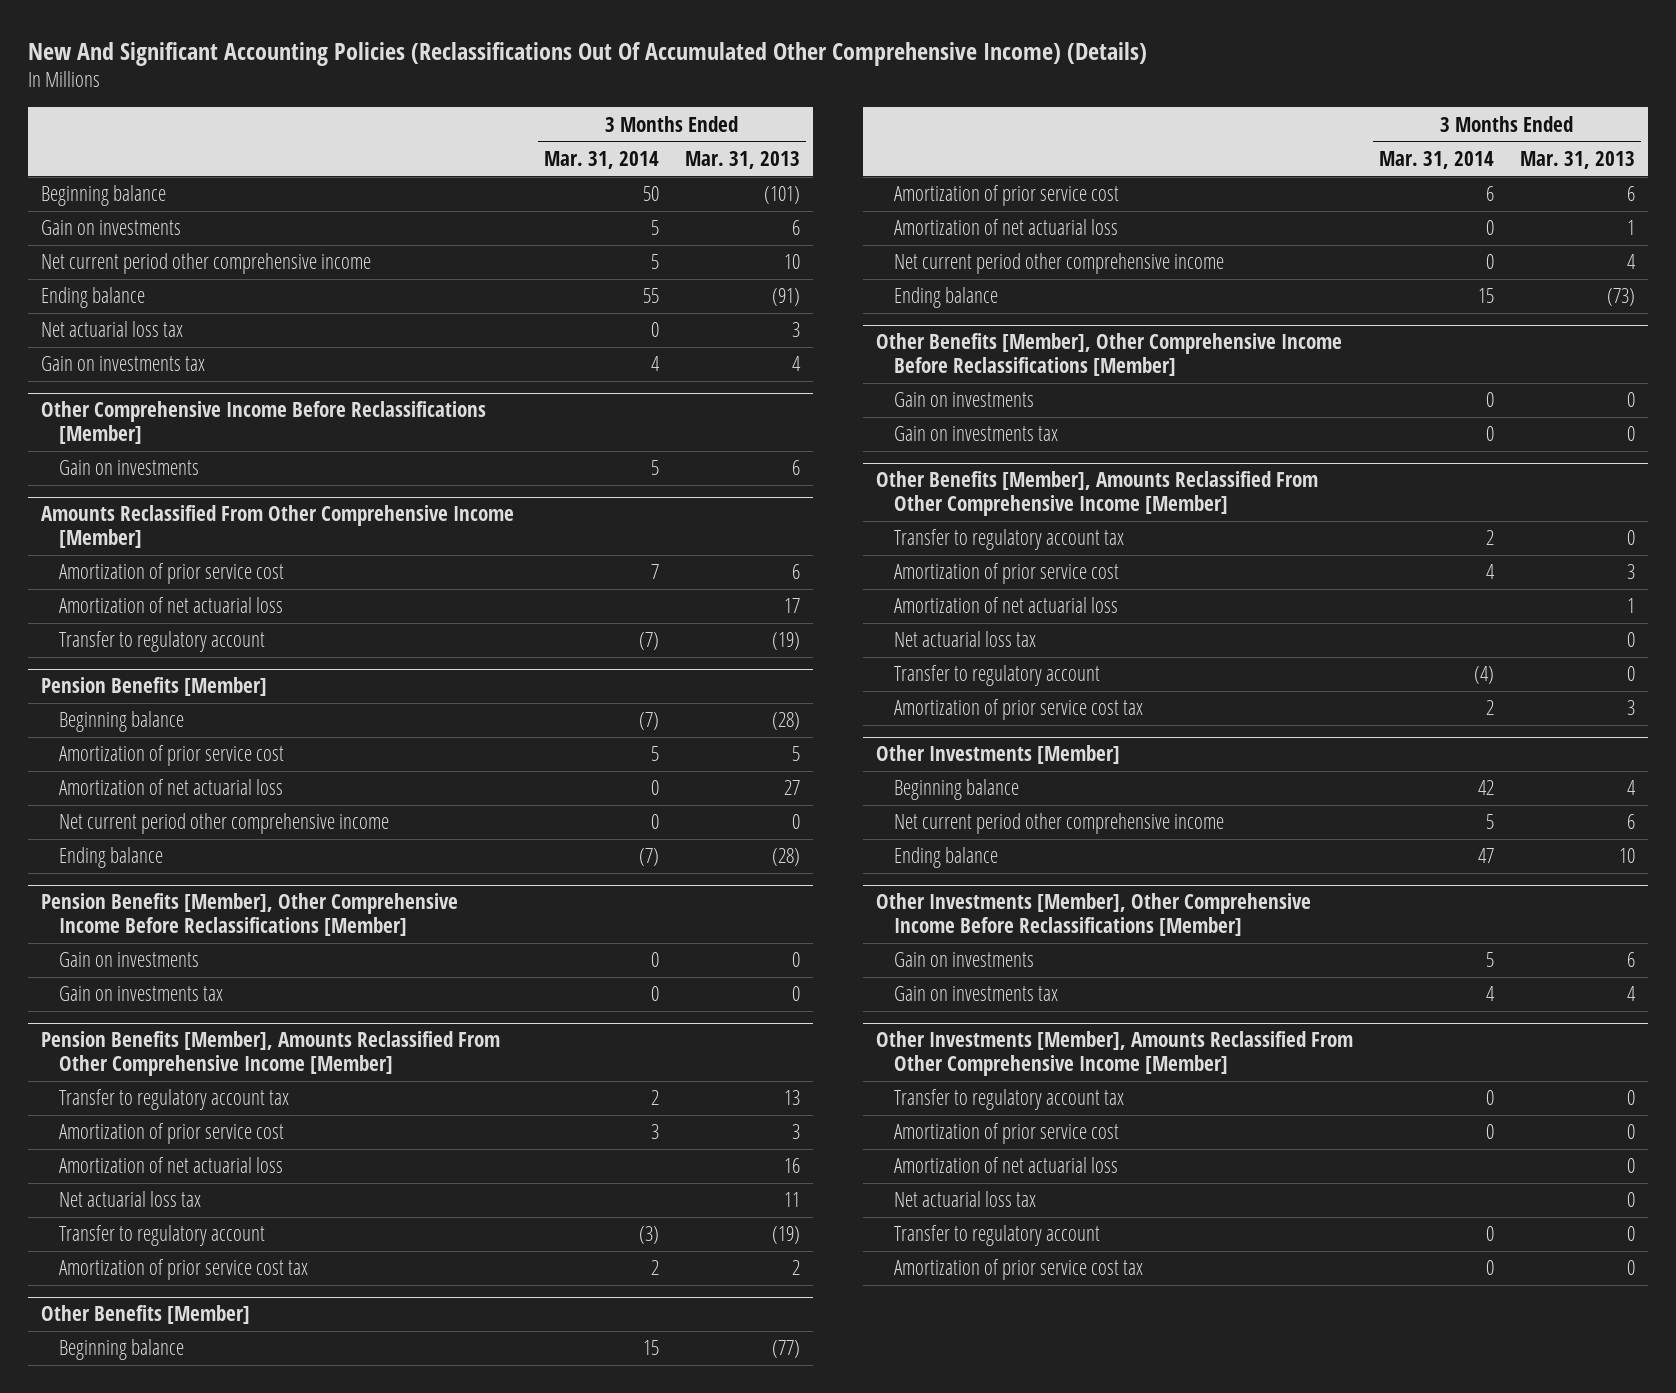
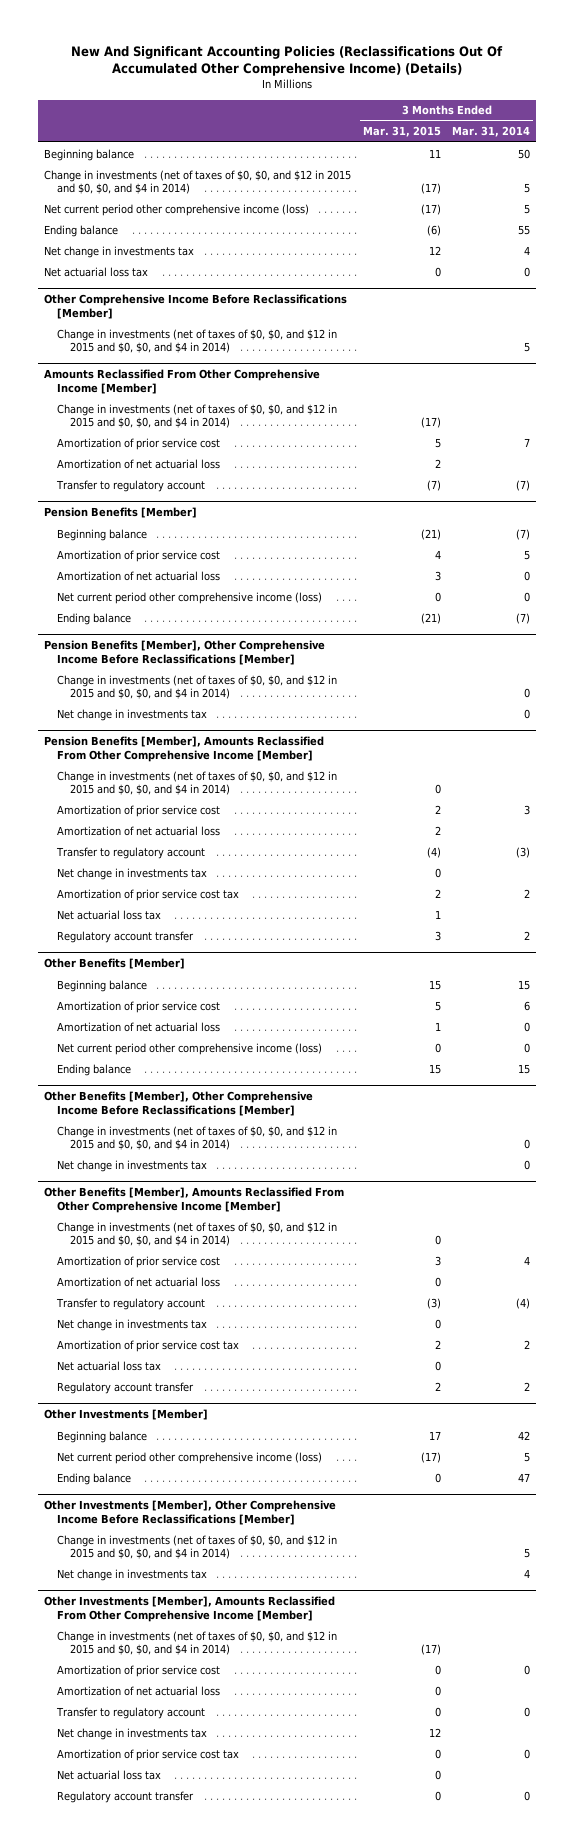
[684,151,800,170] Mar. 31, 2013 -> none
none -> [362,126,441,138] Mar. 31, 2015
[41,220,182,236] Gain on investments -> [44,169,352,195] Change in investments (net of taxes of $0, $0, and $12 in 2015 and $0, $0, and $4 in 2014)
[41,253,372,275] Net current period other comprehensive income -> [44,203,310,216] Net current period other comprehensive income (loss)
none -> [44,245,195,258] Net change in investments tax
[41,356,206,372] Gain on investments tax -> none
[59,460,200,476] Gain on investments -> [56,328,337,354] Change in investments (net of taxes of $0, $0, and $12 in 2015 and $0, $0, and $4 in 2014)
none -> [56,403,337,429] Change in investments (net of taxes of $0, $0, and $12 in 2015 and $0, $0, and $4 in 2014)
[59,813,390,835] Net current period other comprehensive income -> [56,591,322,604] Net current period other comprehensive income (loss)
[59,952,200,968] Gain on investments -> [56,674,337,700] Change in investments (net of taxes of $0, $0, and $12 in 2015 and $0, $0, and $4 in 2014)
[59,986,224,1002] Gain on investments tax -> [56,708,207,721] Net change in investments tax
[59,1089,290,1111] Transfer to regulatory account tax -> none
none -> [56,770,337,796] Change in investments (net of taxes of $0, $0, and $12 in 2015 and $0, $0, and $4 in 2014)
none -> [56,867,207,880] Net change in investments tax
[59,1191,202,1208] Net actuarial loss tax -> [56,909,161,920] Net actuarial loss tax
none -> [56,930,194,943] Regulatory account transfer
[894,253,1225,275] Net current period other comprehensive income -> [56,1042,322,1055] Net current period other comprehensive income (loss)
[894,392,1035,408] Gain on investments -> [56,1125,337,1151] Change in investments (net of taxes of $0, $0, and $12 in 2015 and $0, $0, and $4 in 2014)
[894,426,1059,442] Gain on investments tax -> [56,1159,207,1172] Net change in investments tax
[894,529,1125,551] Transfer to regulatory account tax -> none
none -> [56,1221,337,1247] Change in investments (net of taxes of $0, $0, and $12 in 2015 and $0, $0, and $4 in 2014)
none -> [56,1318,207,1331] Net change in investments tax
[894,631,1037,648] Net actuarial loss tax -> [56,1360,161,1371] Net actuarial loss tax
none -> [56,1381,194,1394] Regulatory account transfer
[894,813,1225,835] Net current period other comprehensive income -> [56,1451,322,1464] Net current period other comprehensive income (loss)
[894,952,1035,968] Gain on investments -> [56,1534,337,1560] Change in investments (net of taxes of $0, $0, and $12 in 2015 and $0, $0, and $4 in 2014)
[894,986,1059,1002] Gain on investments tax -> [56,1568,207,1581] Net change in investments tax
[894,1089,1125,1111] Transfer to regulatory account tax -> none
none -> [56,1630,337,1656] Change in investments (net of taxes of $0, $0, and $12 in 2015 and $0, $0, and $4 in 2014)
none -> [56,1727,207,1740] Net change in investments tax
[894,1191,1037,1208] Net actuarial loss tax -> [56,1769,161,1780] Net actuarial loss tax
none -> [56,1790,194,1803] Regulatory account transfer

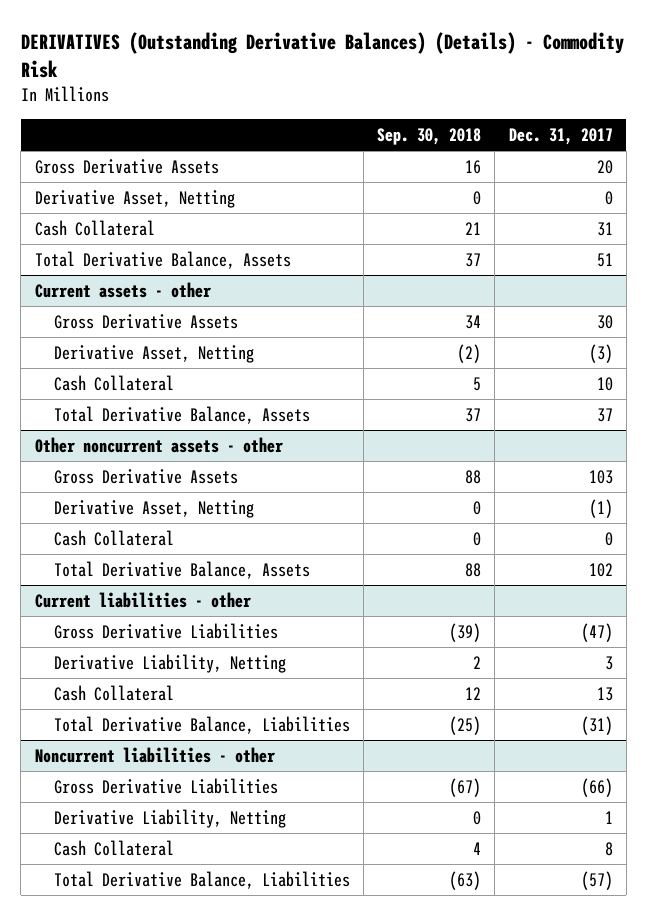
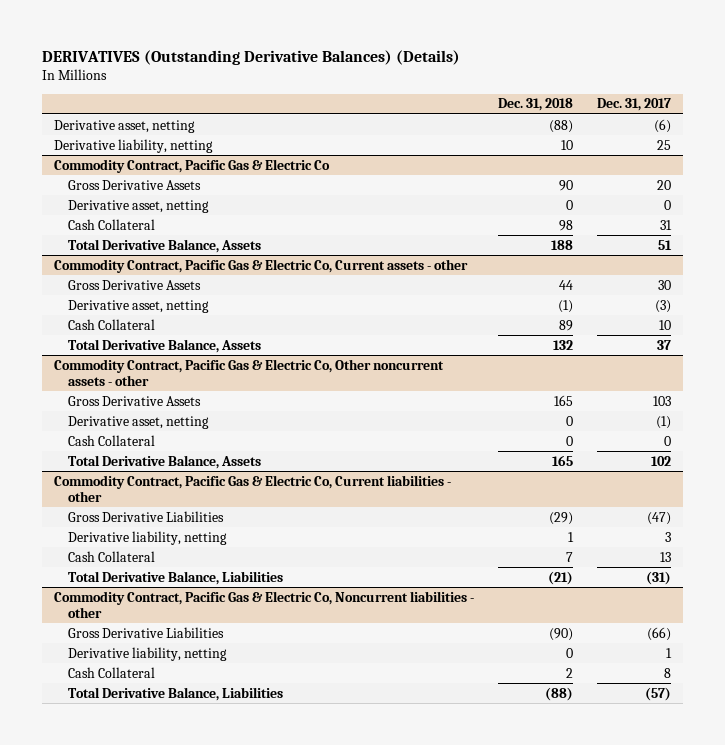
[20,31,624,78] DERIVATIVES (Outstanding Derivative Balances) (Details) - Commodity Risk -> [41,50,460,66] DERIVATIVES (Outstanding Derivative Balances) (Details)
[377,127,482,145] Sep. 30, 2018 -> none
none -> [497,98,573,112] Dec. 31, 2018
none -> [53,119,195,133] Derivative asset, netting
none -> [53,138,213,153] Derivative liability, netting
none -> [53,158,330,173] Commodity Contract, Pacific Gas & Electric Co
[34,190,235,209] Derivative Asset, Netting -> [68,199,210,213] Derivative asset, netting
[34,282,211,299] Current assets - other -> none
none -> [53,258,468,273] Commodity Contract, Pacific Gas & Electric Co, Current assets - other
[53,345,254,364] Derivative Asset, Netting -> [68,299,210,313] Derivative asset, netting
[34,437,283,454] Other noncurrent assets - other -> none
none -> [53,358,444,387] Commodity Contract, Pacific Gas & Electric Co, Other noncurrent assets - other
[53,500,254,519] Derivative Asset, Netting -> [68,415,210,429] Derivative asset, netting
[34,592,251,609] Current liabilities - other -> none
none -> [53,474,451,503] Commodity Contract, Pacific Gas & Electric Co, Current liabilities - other
[53,654,286,674] Derivative Liability, Netting -> [68,530,228,545] Derivative liability, netting
[34,747,275,764] Noncurrent liabilities - other -> none
none -> [53,590,474,619] Commodity Contract, Pacific Gas & Electric Co, Noncurrent liabilities - other
[53,809,286,829] Derivative Liability, Netting -> [68,646,228,661] Derivative liability, netting

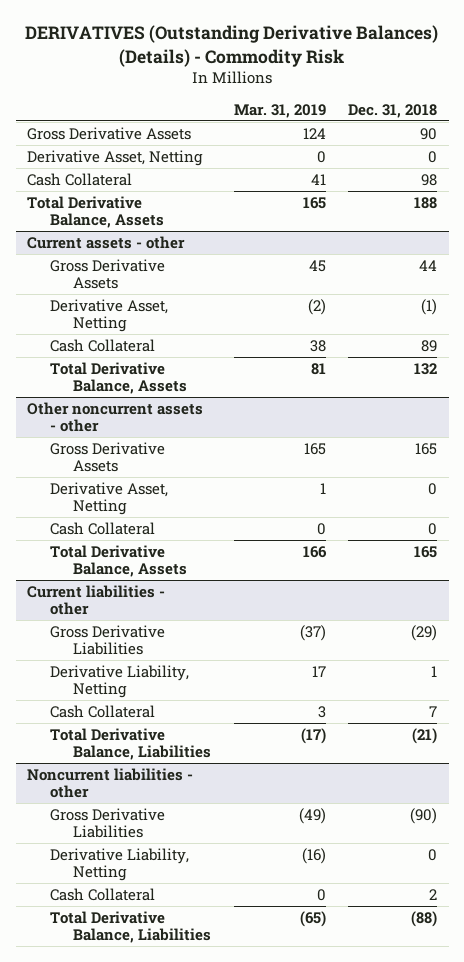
[41,50,460,66] DERIVATIVES (Outstanding Derivative Balances) (Details) -> [25,25,439,67] DERIVATIVES (Outstanding Derivative Balances) (Details) - Commodity Risk
[597,98,672,112] Dec. 31, 2017 -> none
none -> [233,103,326,118] Mar. 31, 2019
[53,119,195,133] Derivative asset, netting -> none
[53,138,213,153] Derivative liability, netting -> none
[53,158,330,173] Commodity Contract, Pacific Gas & Electric Co -> none
[68,199,210,213] Derivative asset, netting -> [27,149,204,166] Derivative Asset, Netting
[53,258,468,273] Commodity Contract, Pacific Gas & Electric Co, Current assets - other -> none
none -> [27,235,186,249] Current assets - other
[68,299,210,313] Derivative asset, netting -> [50,298,169,333] Derivative Asset, Netting
[53,358,444,387] Commodity Contract, Pacific Gas & Electric Co, Other noncurrent assets - other -> none
none -> [27,401,204,433] Other noncurrent assets - other
[68,415,210,429] Derivative asset, netting -> [50,481,169,516] Derivative Asset, Netting
[53,474,451,503] Commodity Contract, Pacific Gas & Electric Co, Current liabilities - other -> none
none -> [27,584,166,616] Current liabilities - other
[68,530,228,545] Derivative liability, netting -> [50,664,190,699] Derivative Liability, Netting
[53,590,474,619] Commodity Contract, Pacific Gas & Electric Co, Noncurrent liabilities - other -> none
none -> [27,767,194,799] Noncurrent liabilities - other
[68,646,228,661] Derivative liability, netting -> [50,847,190,882] Derivative Liability, Netting

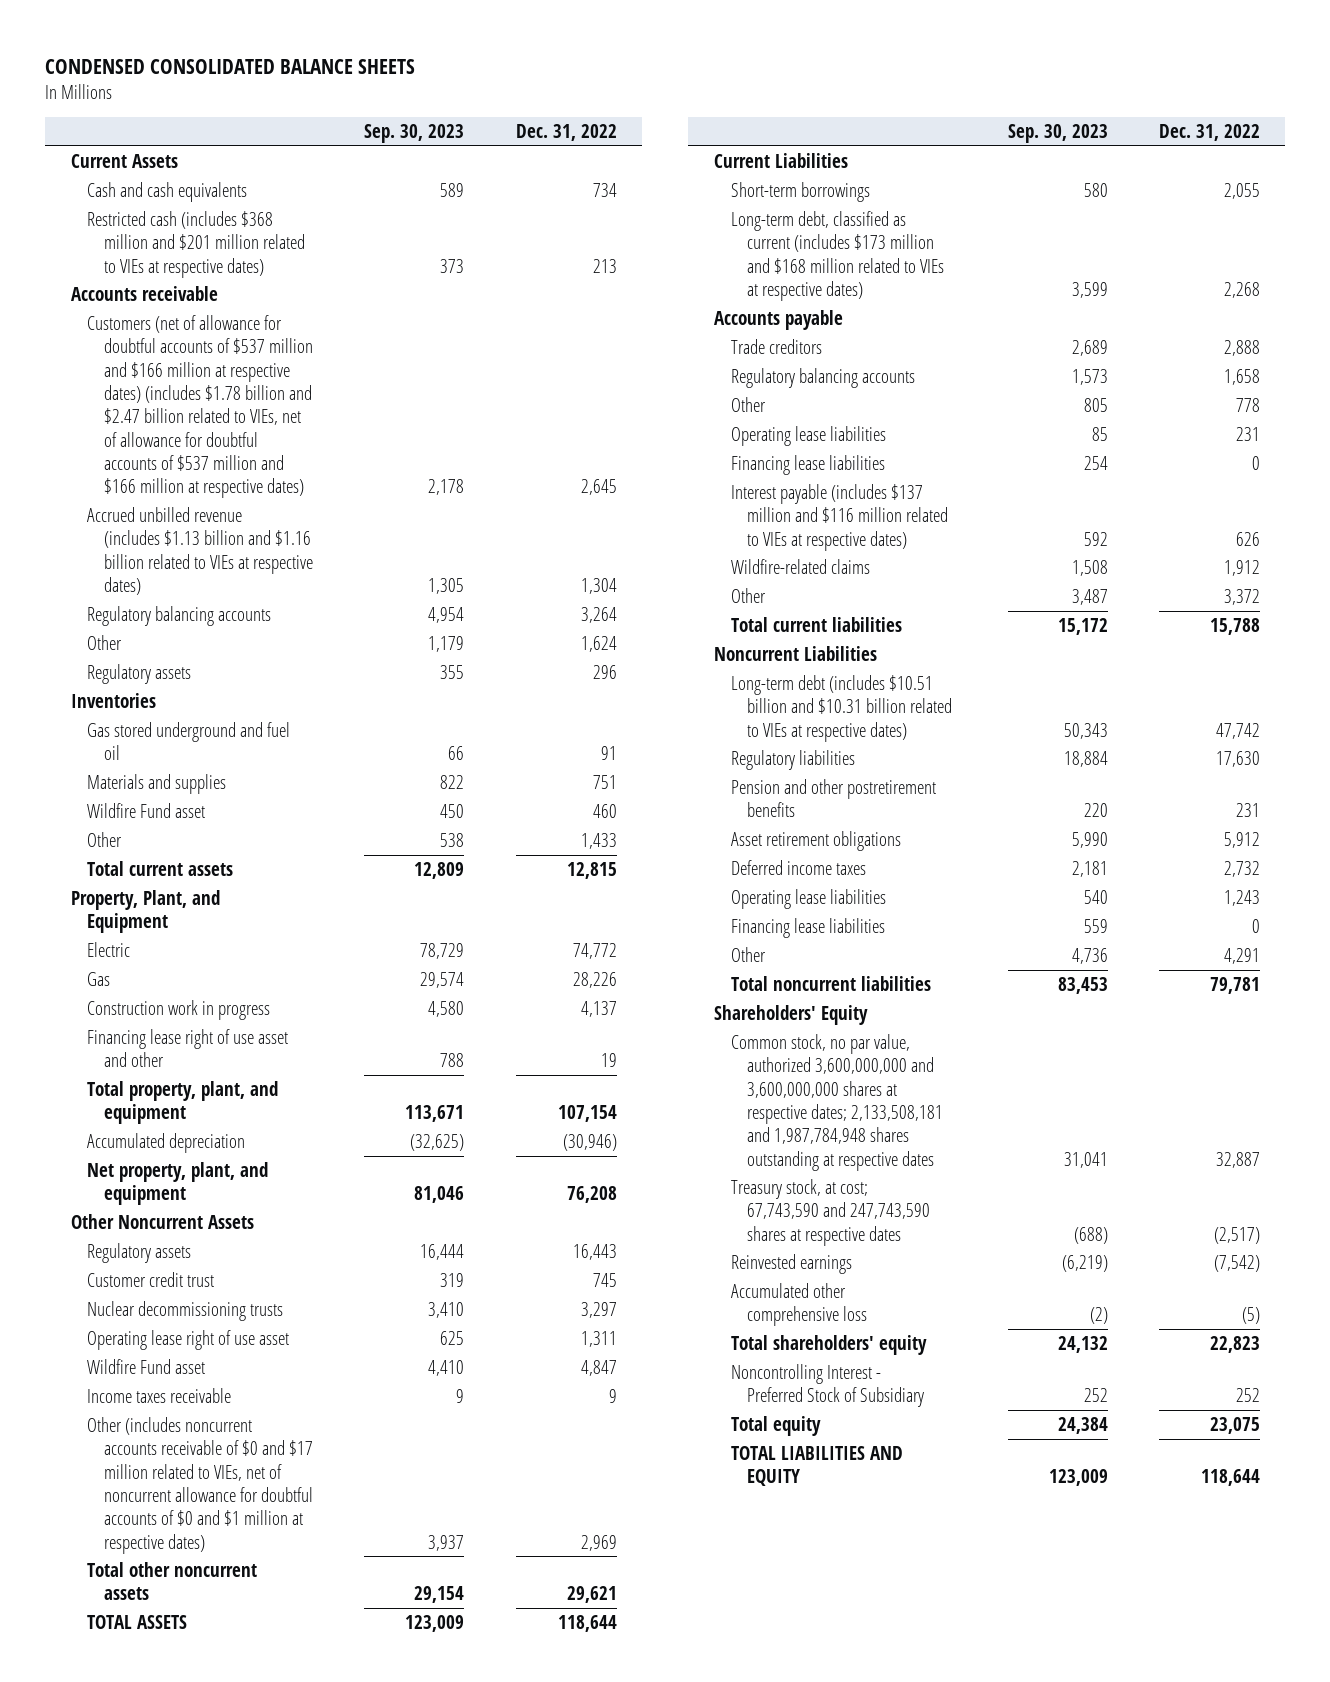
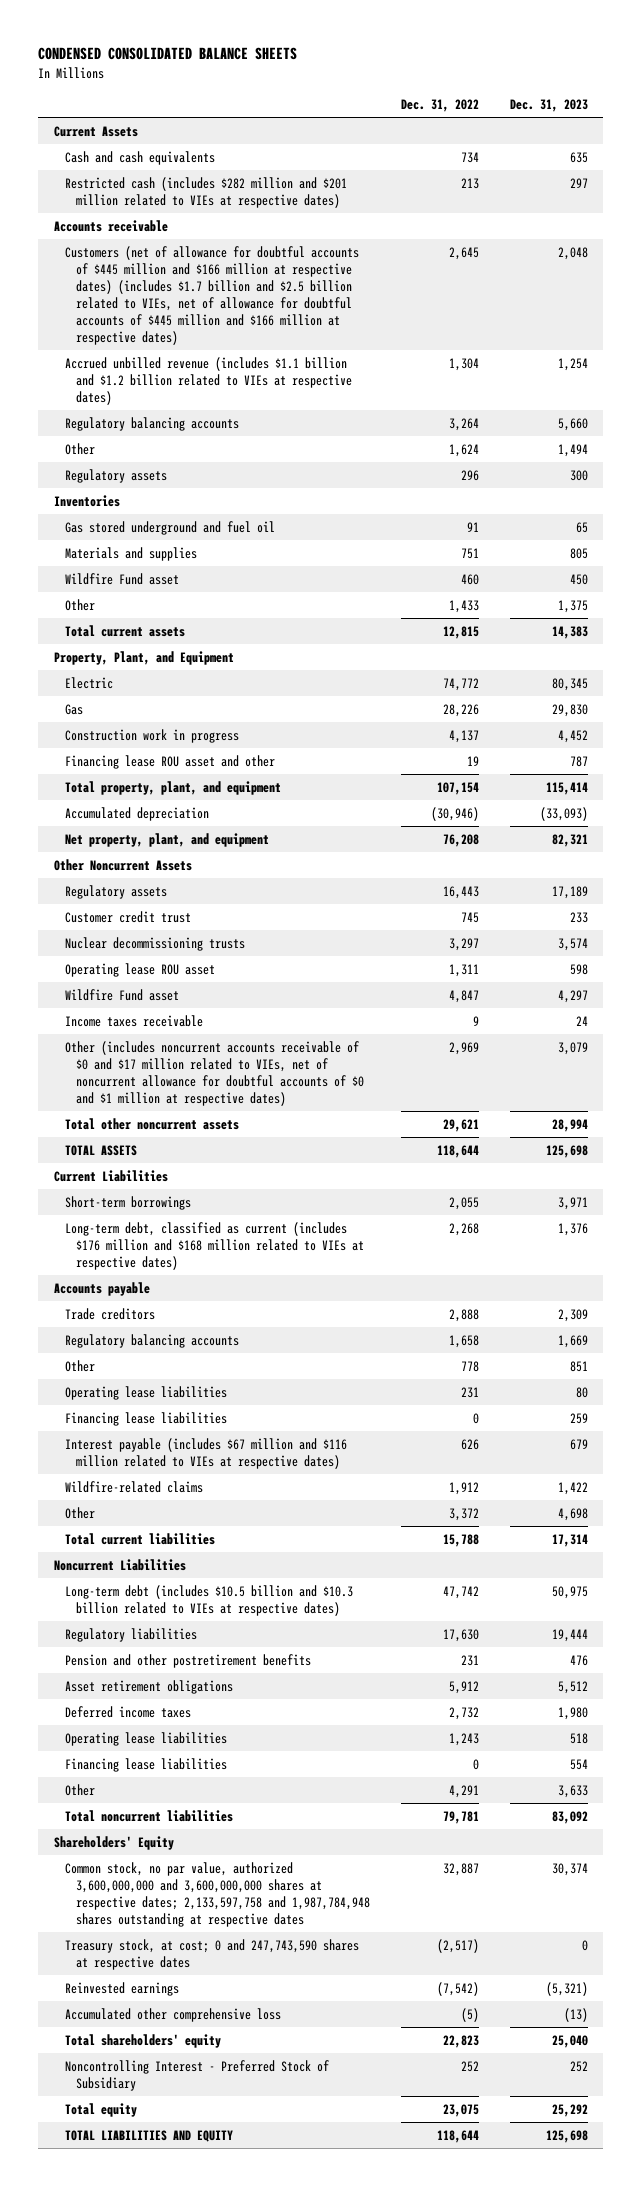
[364,123,465,143] Sep. 30, 2023 -> none
none -> [509,99,588,113] Dec. 31, 2023
[87,210,306,278] Restricted cash (includes $368 million and $201 million related to VIEs at respective dates) -> [64,176,347,208] Restricted cash (includes $282 million and $201 million related to VIEs at respective dates)
[87,314,314,499] Customers (net of allowance for doubtful accounts of $537 million and $166 million at respective dates) (includes $1.78 billion and $2.47 billion related to VIEs, net of allowance for doubtful accounts of $537 million and $166 million at respective dates) -> [64,245,359,346] Customers (net of allowance for doubtful accounts of $445 million and $166 million at respective dates) (includes $1.7 billion and $2.5 billion related to VIEs, net of allowance for doubtful accounts of $445 million and $166 million at respective dates)
[87,506,314,595] Accrued unbilled revenue (includes $1.13 billion and $1.16 billion related to VIEs at respective dates) -> [64,356,353,405] Accrued unbilled revenue (includes $1.1 billion and $1.2 billion related to VIEs at respective dates)
[87,1028,289,1068] Financing lease right of use asset and other -> [64,754,275,769] Financing lease ROU asset and other
[87,1329,290,1350] Operating lease right of use asset -> [64,962,215,977] Operating lease ROU asset
[730,210,945,301] Long-term debt, classified as current (includes $173 million and $168 million related to VIEs at respective dates) -> [64,1221,365,1270] Long-term debt, classified as current (includes $176 million and $168 million related to VIEs at respective dates)
[730,483,949,551] Interest payable (includes $137 million and $116 million related to VIEs at respective dates) -> [64,1437,347,1469] Interest payable (includes $67 million and $116 million related to VIEs at respective dates)
[730,674,953,742] Long-term debt (includes $10.51 billion and $10.31 billion related to VIEs at respective dates) -> [64,1584,353,1616] Long-term debt (includes $10.5 billion and $10.3 billion related to VIEs at respective dates)
[730,1033,944,1171] Common stock, no par value, authorized 3,600,000,000 and 3,600,000,000 shares at respective dates; 2,133,508,181 and 1,987,784,948 shares outstanding at respective dates -> [64,1861,371,1927] Common stock, no par value, authorized 3,600,000,000 and 3,600,000,000 shares at respective dates; 2,133,597,758 and 1,987,784,948 shares outstanding at respective dates
[730,1178,931,1246] Treasury stock, at cost; 67,743,590 and 247,743,590 shares at respective dates -> [64,1938,359,1970] Treasury stock, at cost; 0 and 247,743,590 shares at respective dates

